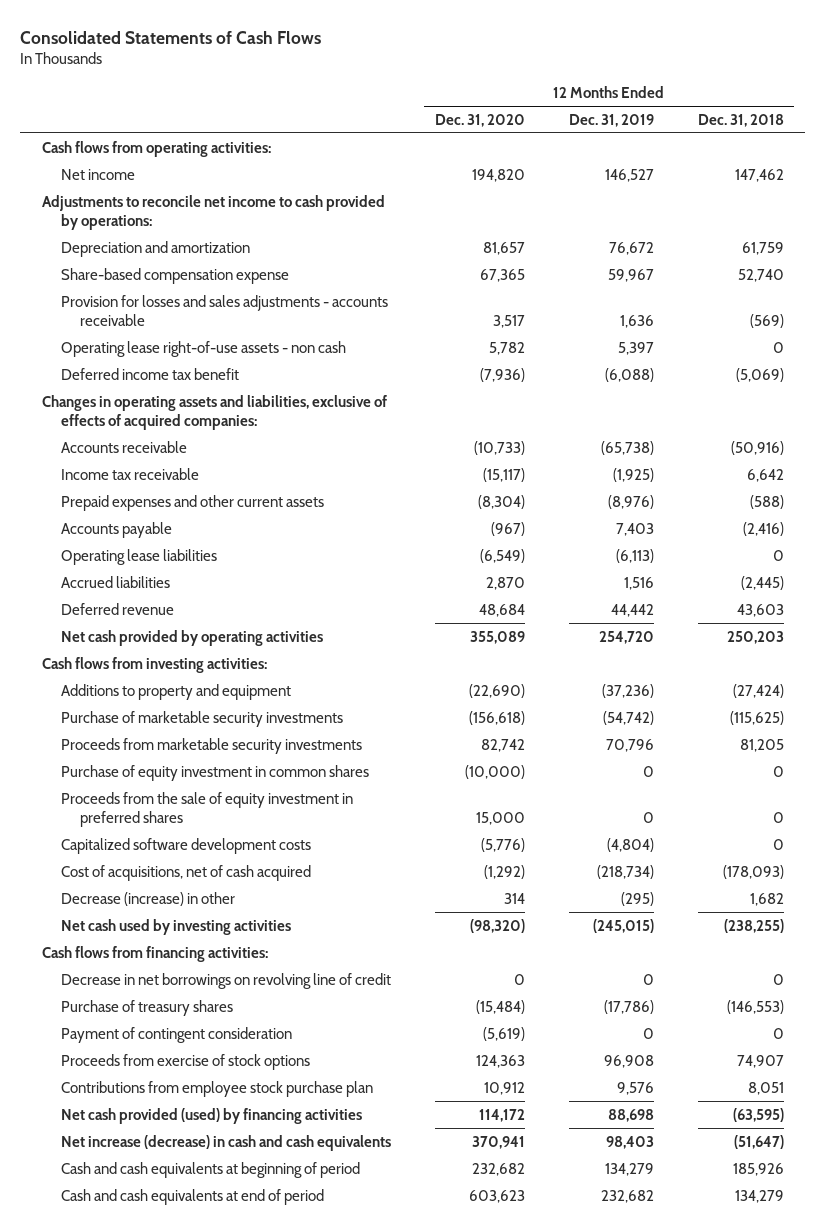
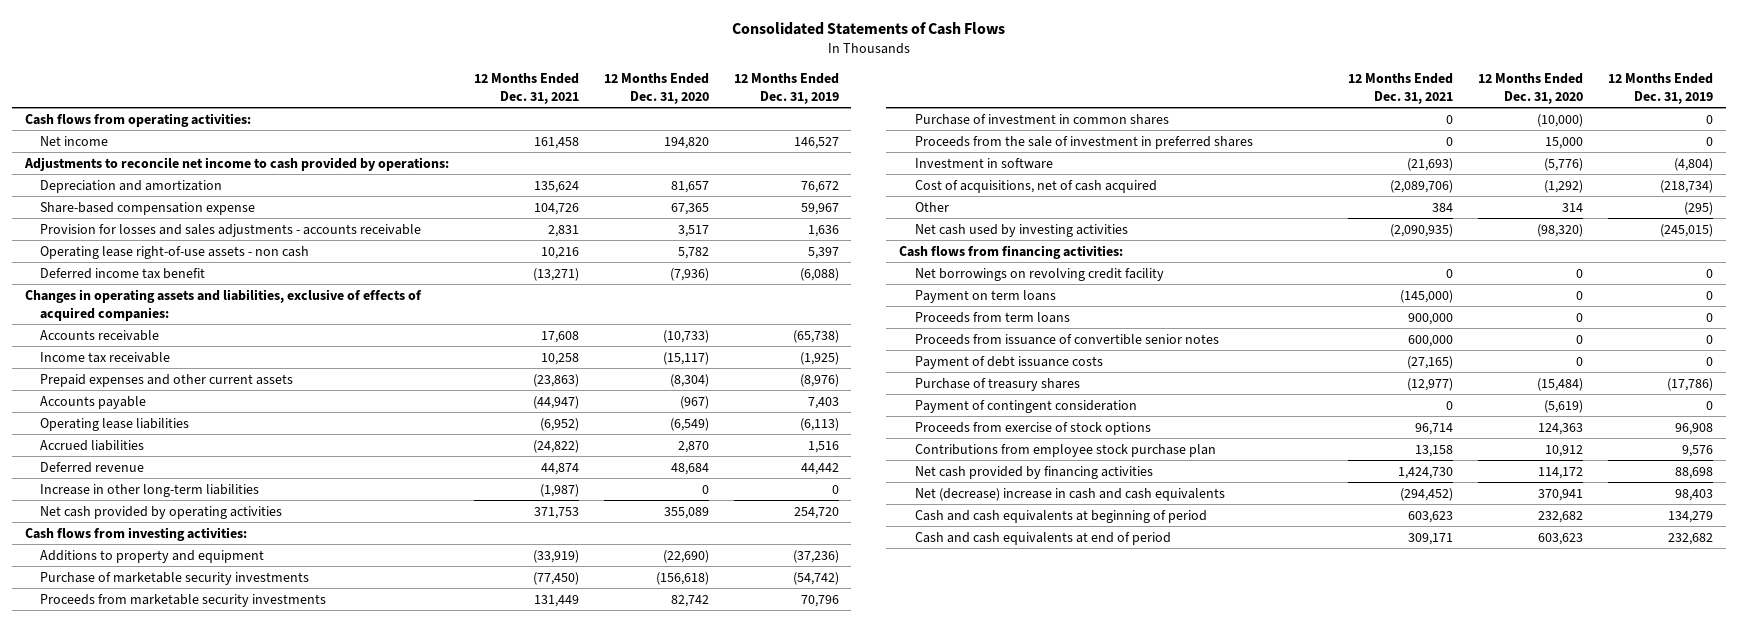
[697,113,784,127] Dec. 31, 2018 -> none
none -> [473,72,579,104] 12 Months Ended Dec. 31, 2021
none -> [40,483,260,497] Increase in other long-term liabilities
[60,764,369,781] Purchase of equity investment in common shares -> [914,113,1169,125] Purchase of investment in common shares
[60,791,353,827] Proceeds from the sale of equity investment in preferred shares -> [914,135,1253,149] Proceeds from the sale of investment in preferred shares
[60,837,311,854] Capitalized software development costs -> [914,157,1053,169] Investment in software
[60,891,235,906] Decrease (increase) in other -> [914,201,949,212] Other
[60,972,391,989] Decrease in net borrowings on revolving line of credit -> [914,267,1164,281] Net borrowings on revolving credit facility
none -> [914,289,1056,303] Payment on term loans
none -> [914,311,1070,323] Proceeds from term loans
none -> [914,333,1219,345] Proceeds from issuance of convertible senior notes
none -> [914,355,1103,369] Payment of debt issuance costs
[60,1107,362,1124] Net cash provided (used) by financing activities -> [914,465,1153,479] Net cash provided by financing activities
[60,1134,391,1151] Net increase (decrease) in cash and cash equivalents -> [914,487,1225,501] Net (decrease) increase in cash and cash equivalents

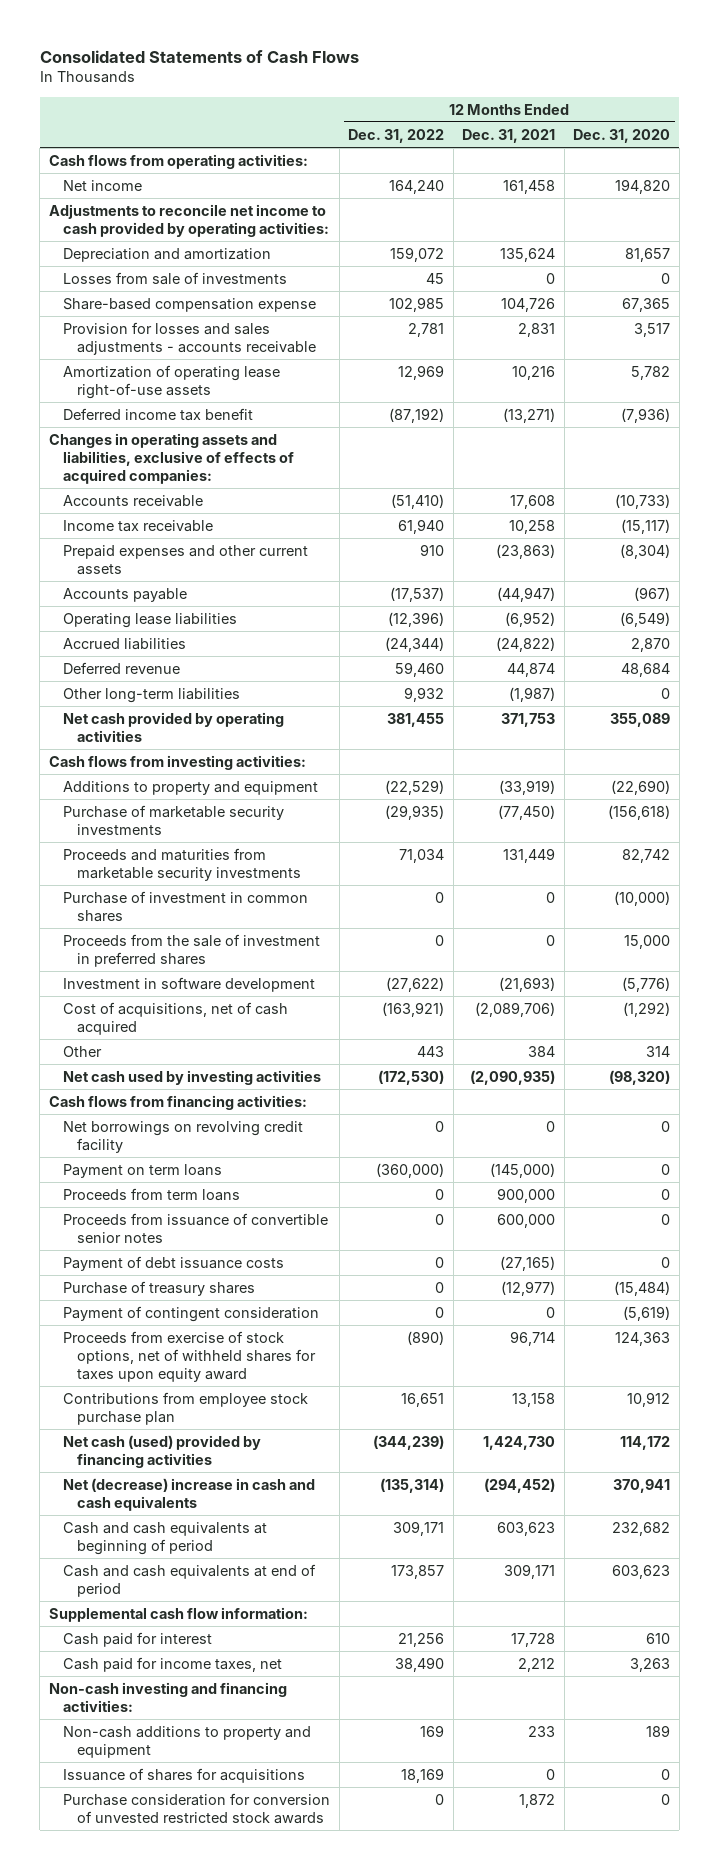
[733,72,839,104] 12 Months Ended Dec. 31, 2019 -> none
none -> [348,128,445,143] Dec. 31, 2022
[23,156,449,171] Adjustments to reconcile net income to cash provided by operations: -> [48,203,330,238] Adjustments to reconcile net income to cash provided by operating activities:
none -> [63,271,288,285] Losses from sale of investments
[40,245,310,259] Operating lease right-of-use assets - non cash -> [63,364,281,400] Amortization of operating lease right-of-use assets
[40,483,260,497] Increase in other long-term liabilities -> [63,687,241,703] Other long-term liabilities
[40,593,327,607] Proceeds from marketable security investments -> [63,847,302,882] Proceeds and maturities from marketable security investments
[914,157,1053,169] Investment in software -> [63,976,316,992] Investment in software development
[914,421,1151,435] Proceeds from exercise of stock options -> [63,1330,317,1383] Proceeds from exercise of stock options, net of withheld shares for taxes upon equity award
[914,465,1153,479] Net cash provided by financing activities -> [63,1434,262,1469] Net cash (used) provided by financing activities
none -> [48,1606,308,1622] Supplemental cash flow information:
none -> [63,1631,213,1647] Cash paid for interest
none -> [63,1656,283,1672] Cash paid for income taxes, net
none -> [48,1681,287,1713] Non-cash investing and financing activities:
none -> [63,1725,312,1759] Non-cash additions to property and equipment
none -> [63,1767,306,1783] Issuance of shares for acquisitions
none -> [63,1792,331,1825] Purchase consideration for conversion of unvested restricted stock awards

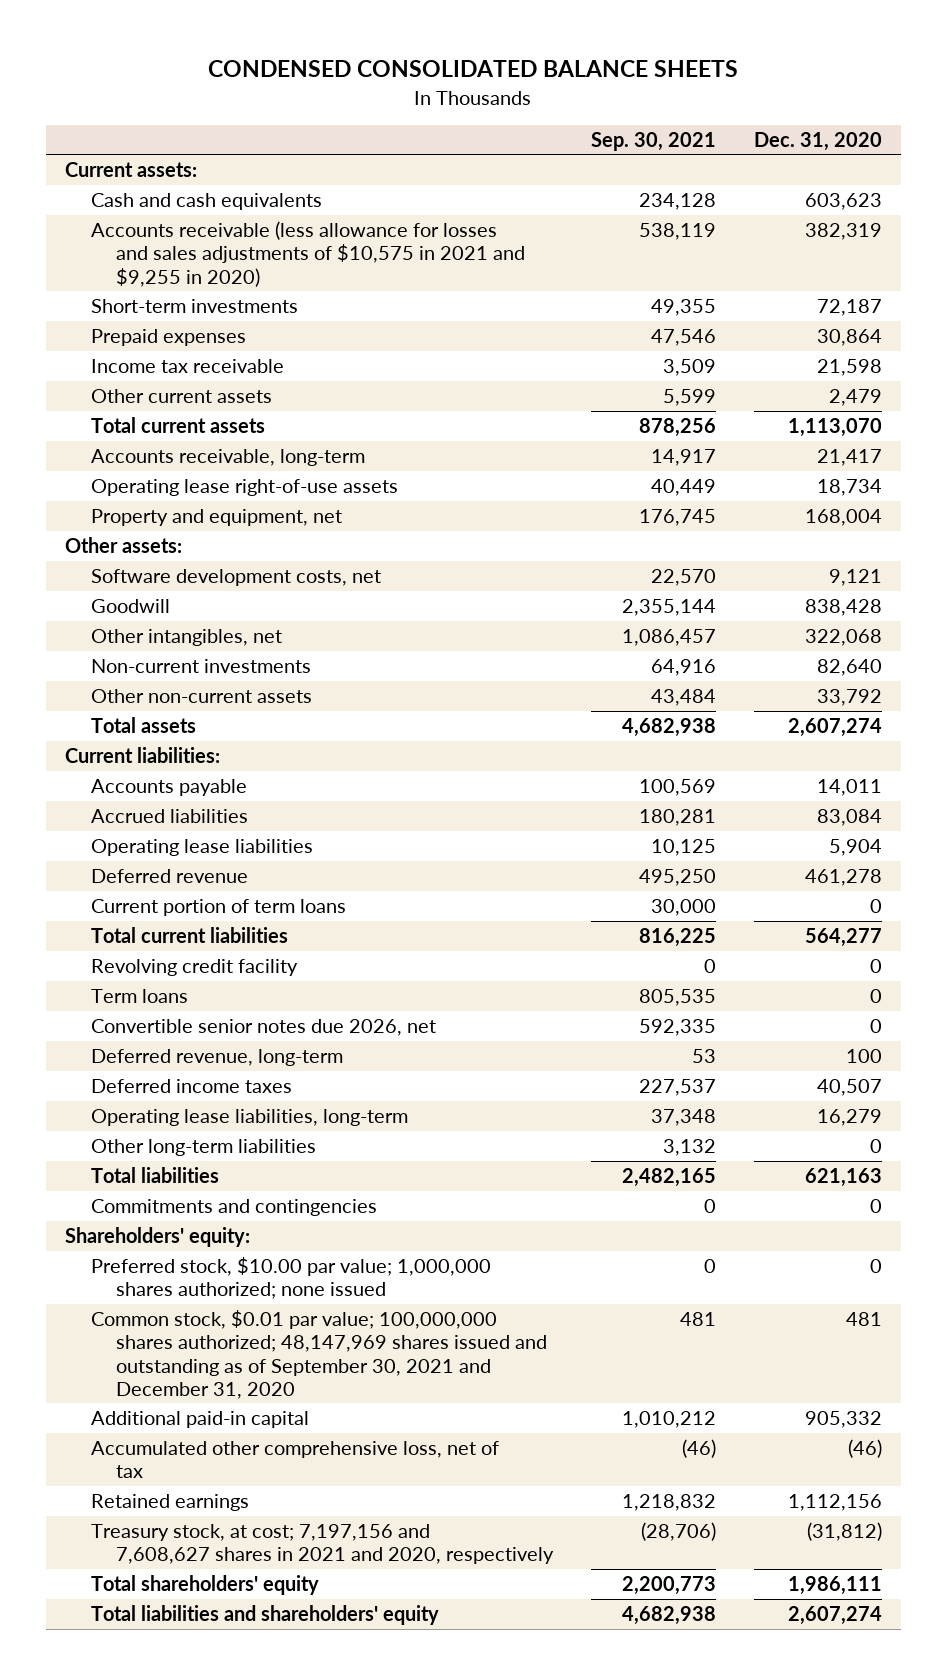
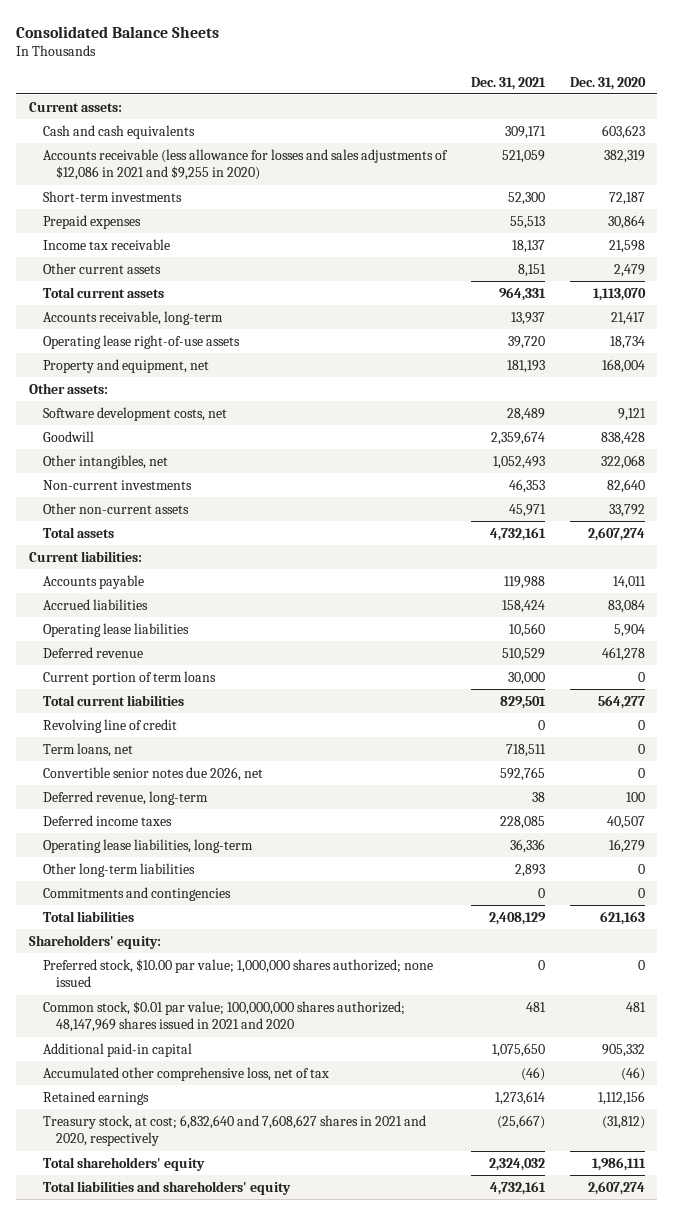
[208,60,739,78] CONDENSED CONSOLIDATED BALANCE SHEETS -> [16,25,220,38] Consolidated Balance Sheets
[590,131,716,151] Sep. 30, 2021 -> none
none -> [470,76,546,90] Dec. 31, 2021
[90,221,525,287] Accounts receivable (less allowance for losses and sales adjustments of $10,575 in 2021 and $9,255 in 2020) -> [42,148,448,181] Accounts receivable (less allowance for losses and sales adjustments of $12,086 in 2021 and $9,255 in 2020)
[90,959,298,977] Revolving credit facility -> [42,718,177,733] Revolving line of credit
[90,989,188,1004] Term loans -> [42,742,133,757] Term loans, net
[90,1167,219,1184] Total liabilities -> [42,910,134,922] Total liabilities
[90,1310,547,1399] Common stock, $0.01 par value; 100,000,000 shares authorized; 48,147,969 shares issued and outstanding as of September 30, 2021 and December 31, 2020 -> [42,1000,405,1033] Common stock, $0.01 par value; 100,000,000 shares authorized; 48,147,969 shares issued in 2021 and 2020
[90,1524,554,1565] Treasury stock, at cost; 7,197,156 and 7,608,627 shares in 2021 and 2020, respectively -> [42,1114,426,1147] Treasury stock, at cost; 6,832,640 and 7,608,627 shares in 2021 and 2020, respectively

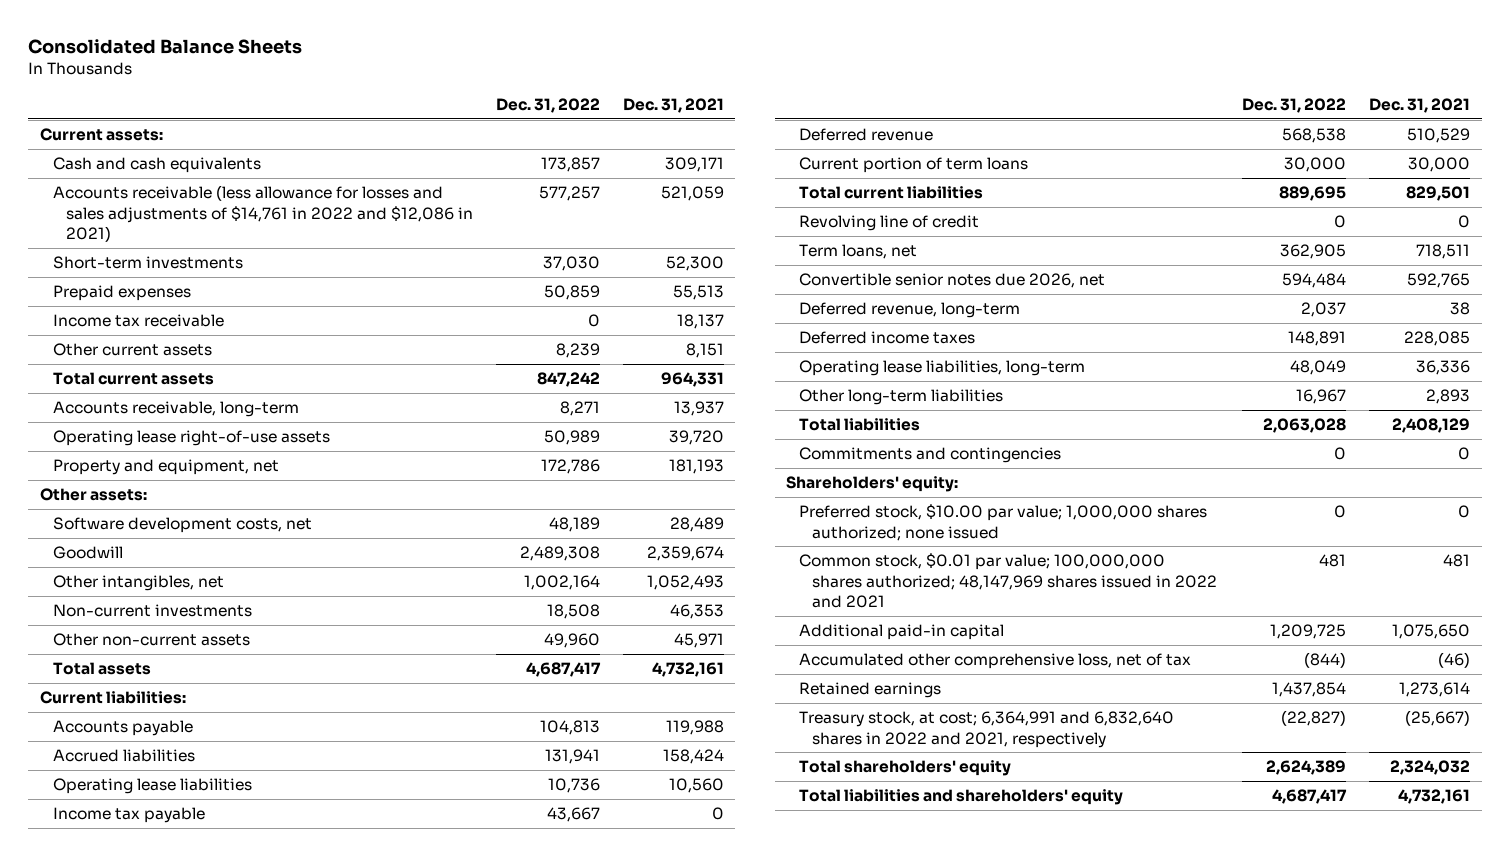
[569,76,646,90] Dec. 31, 2020 -> none
none -> [495,97,600,113] Dec. 31, 2022
[42,148,448,181] Accounts receivable (less allowance for losses and sales adjustments of $12,086 in 2021 and $9,255 in 2020) -> [52,185,473,243] Accounts receivable (less allowance for losses and sales adjustments of $14,761 in 2022 and $12,086 in 2021)
none -> [52,807,205,824] Income tax payable
[42,886,231,901] Commitments and contingencies -> [799,447,1062,464] Commitments and contingencies
[42,1000,405,1033] Common stock, $0.01 par value; 100,000,000 shares authorized; 48,147,969 shares issued in 2021 and 2020 -> [799,553,1218,609] Common stock, $0.01 par value; 100,000,000 shares authorized; 48,147,969 shares issued in 2022 and 2021
[42,1114,426,1147] Treasury stock, at cost; 6,832,640 and 7,608,627 shares in 2021 and 2020, respectively -> [799,711,1175,748] Treasury stock, at cost; 6,364,991 and 6,832,640 shares in 2022 and 2021, respectively

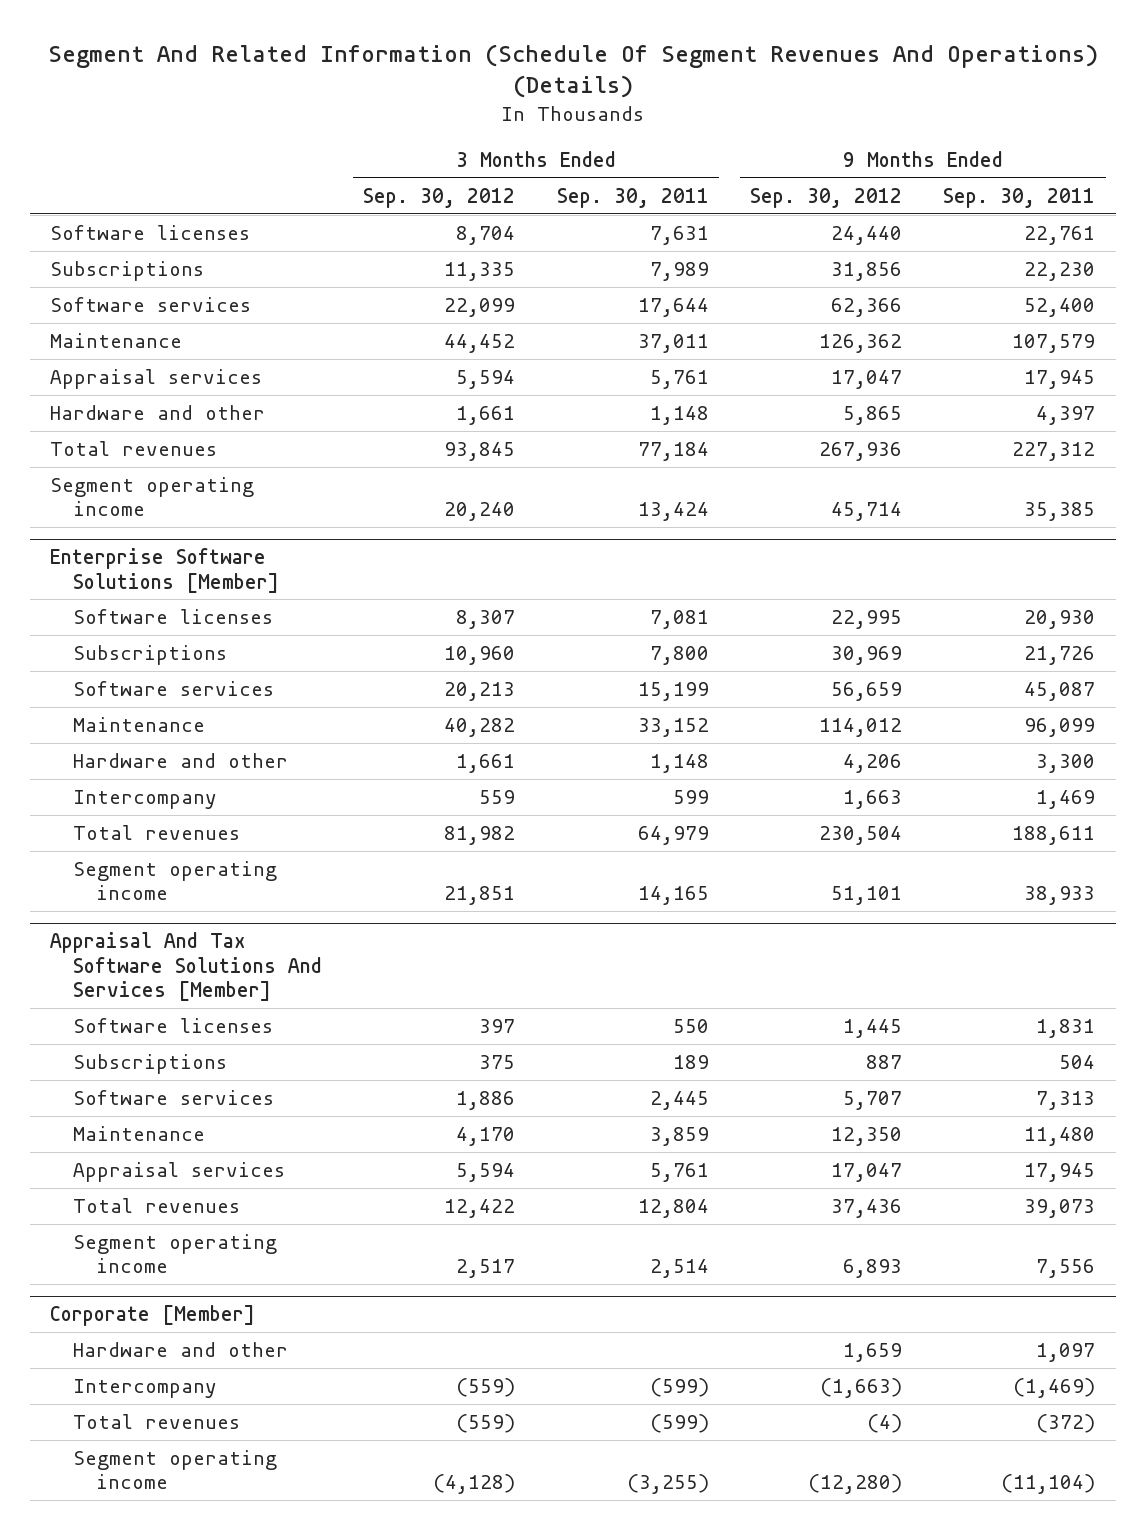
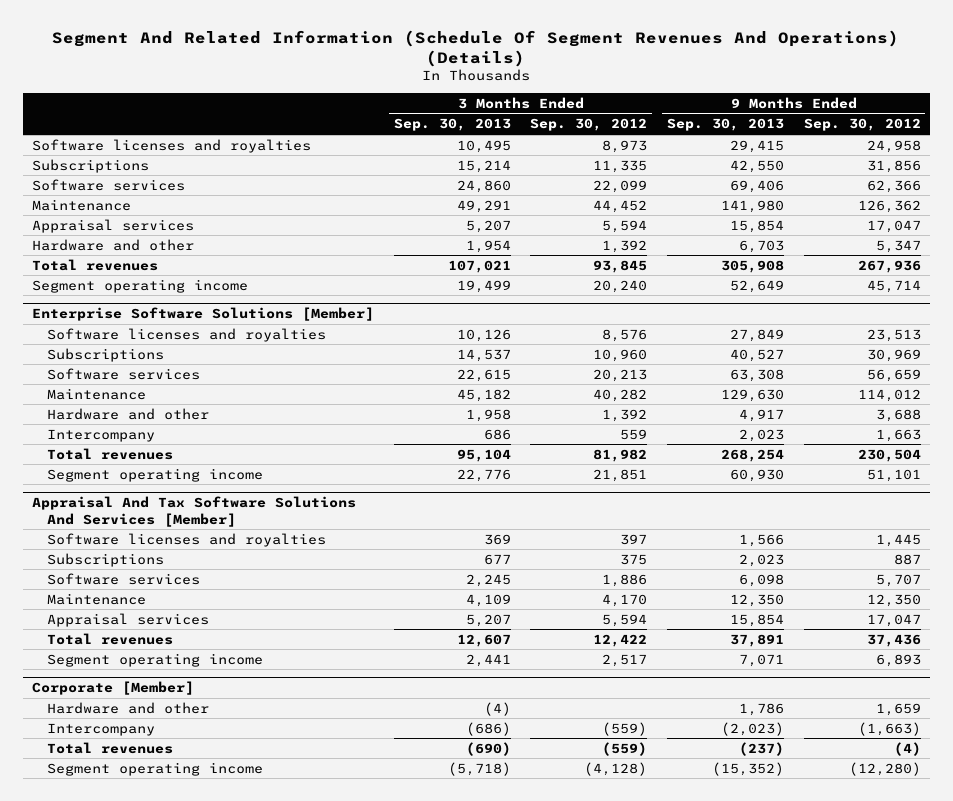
[556,187,709,208] Sep. 30, 2011 -> none
[943,187,1096,208] Sep. 30, 2011 -> none
none -> [393,118,511,132] Sep. 30, 2013
none -> [667,118,785,132] Sep. 30, 2013
[50,225,251,241] Software licenses -> [32,138,312,153] Software licenses and royalties
[456,226,516,246] 8,704 -> [602,139,648,153] 8,973
[831,226,903,246] 24,440 -> [866,139,921,153] 24,958
[456,406,516,426] 1,661 -> [602,239,648,253] 1,392
[843,406,903,426] 5,865 -> [875,239,921,253] 5,347
[73,609,274,625] Software licenses -> [46,327,326,342] Software licenses and royalties
[456,610,516,630] 8,307 -> [602,328,648,342] 8,576
[831,610,903,630] 22,995 -> [866,328,921,342] 23,513
[456,754,516,774] 1,661 -> [602,408,648,422] 1,392
[843,754,903,774] 4,206 -> [875,408,921,422] 3,688
[73,1018,274,1034] Software licenses -> [46,532,326,547] Software licenses and royalties

